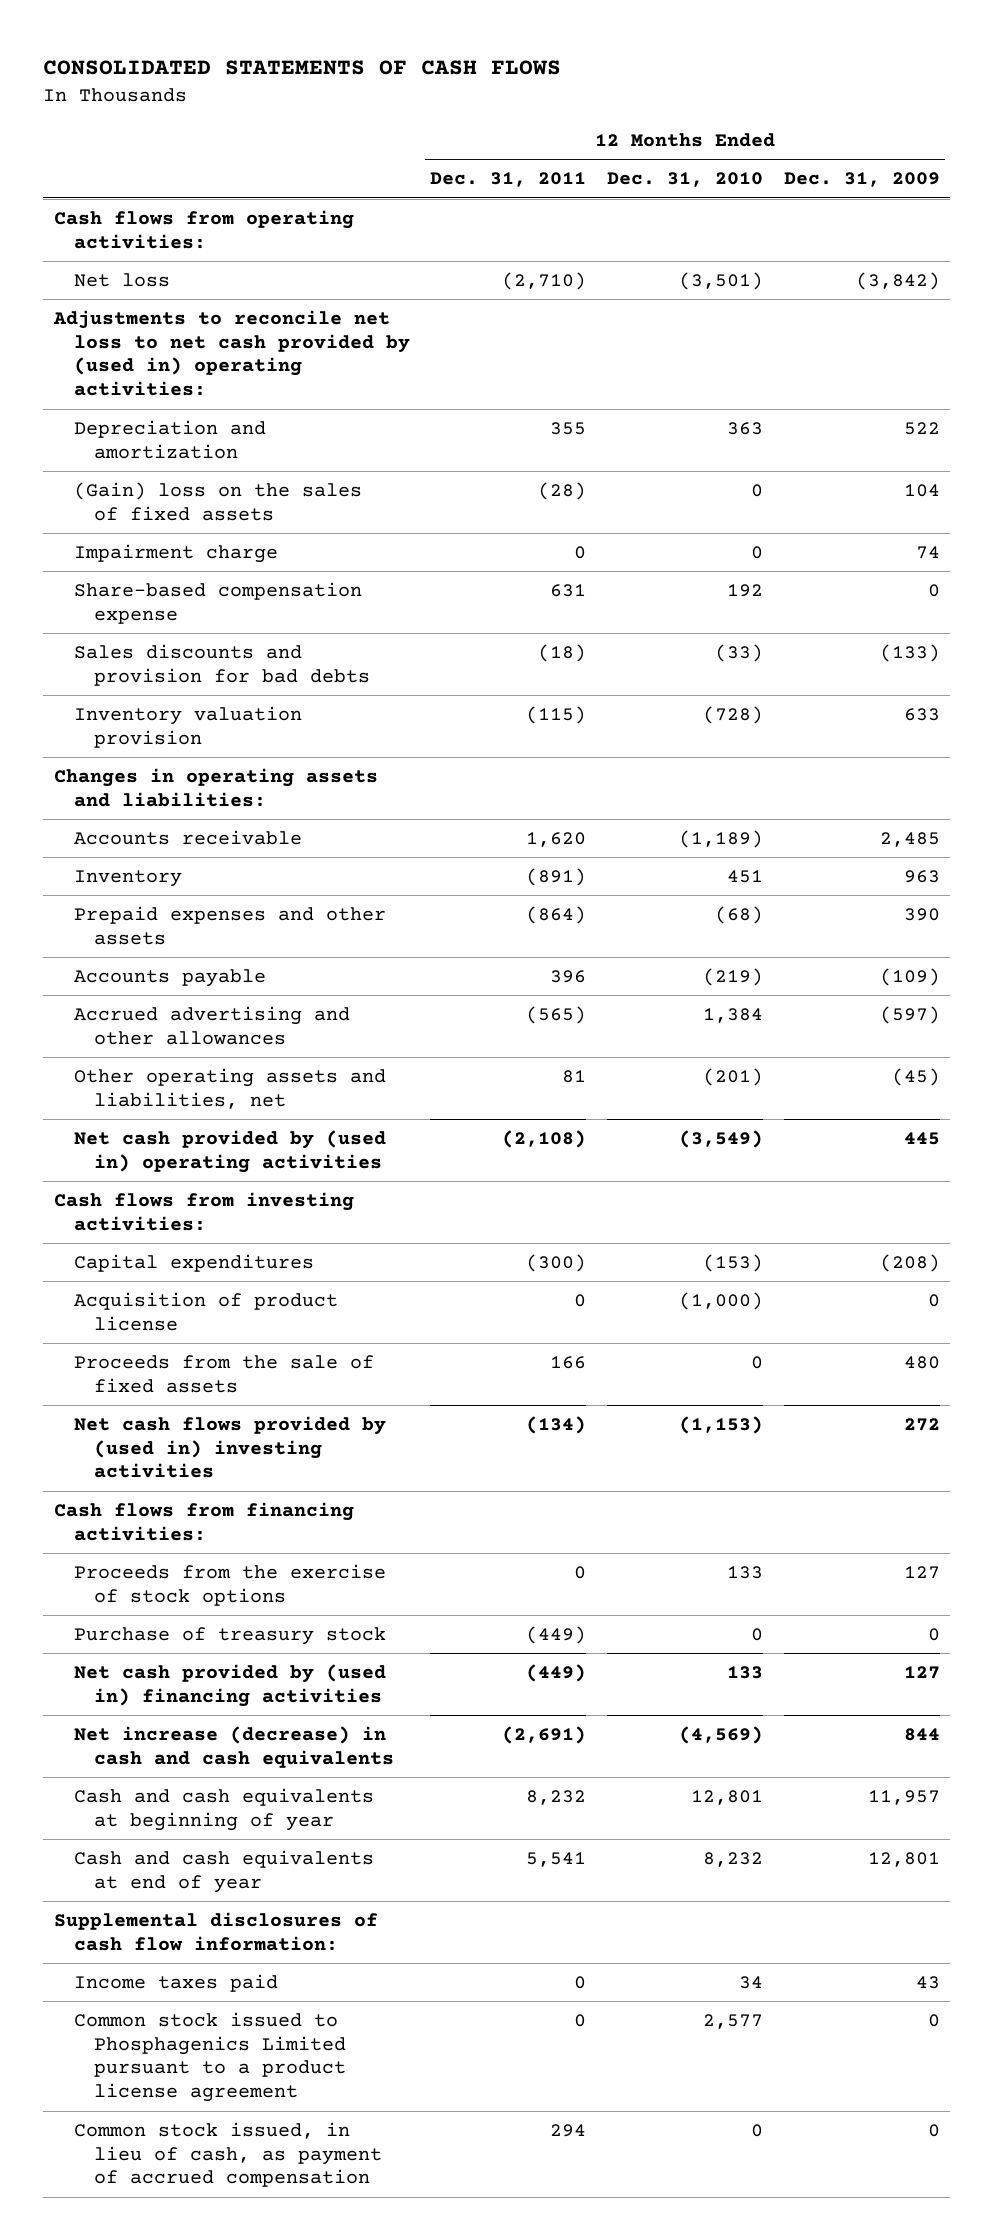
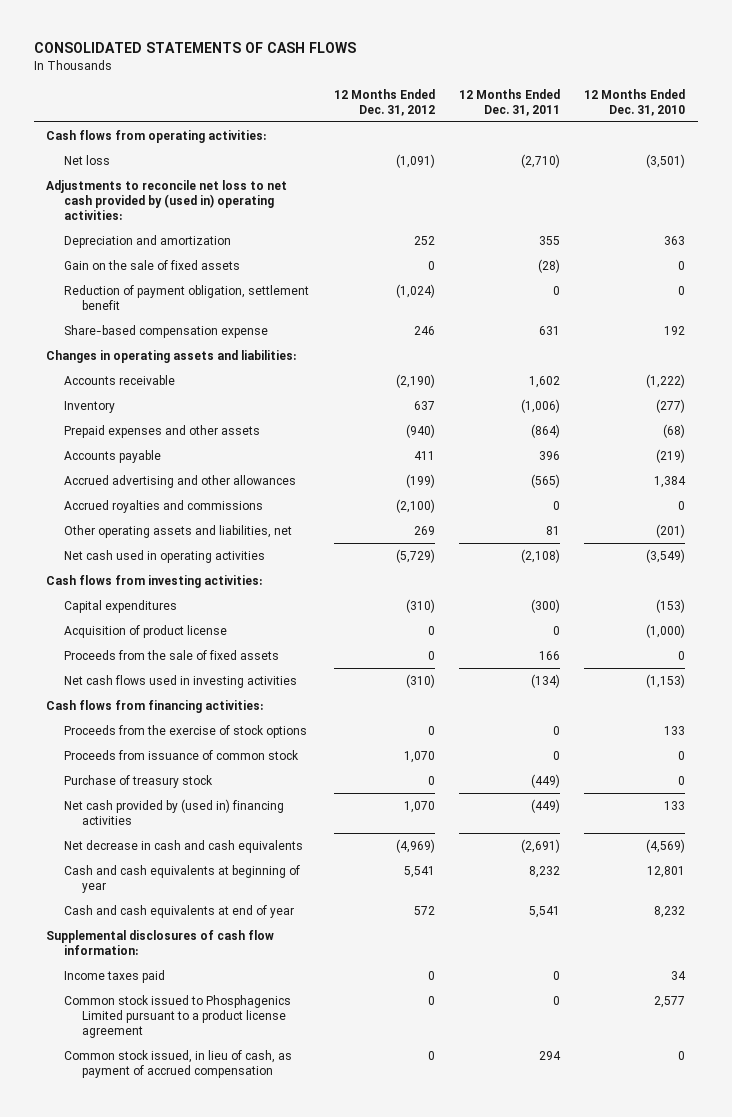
[783,172,940,188] Dec. 31, 2009 -> none
none -> [333,88,435,116] 12 Months Ended Dec. 31, 2012
[73,543,278,563] Impairment charge -> none
[73,481,362,521] (Gain) loss on the sales of fixed assets -> [64,259,241,270] Gain on the sale of fixed assets
none -> [64,284,310,310] Reduction of payment obligation, settlement benefit
[73,643,370,686] Sales discounts and provision for bad debts -> none
[73,705,302,748] Inventory valuation provision -> none
[526,831,587,847] 1,620 -> [529,375,561,388] 1,602
[679,829,764,848] (1,189) -> [646,373,686,388] (1,222)
[526,867,587,886] (891) -> [521,398,561,413] (1,006)
[727,869,764,883] 451 -> [656,398,686,413] (277)
none -> [64,499,264,513] Accrued royalties and commissions
[73,1129,386,1173] Net cash provided by (used in) operating activities -> [64,549,266,563] Net cash used in operating activities
[73,1415,386,1479] Net cash flows provided by (used in) investing activities -> [64,674,298,688] Net cash flows used in investing activities
none -> [64,749,300,760] Proceeds from issuance of common stock
[73,1725,394,1768] Net increase (decrease) in cash and cash equivalents -> [64,839,304,853] Net decrease in cash and cash equivalents

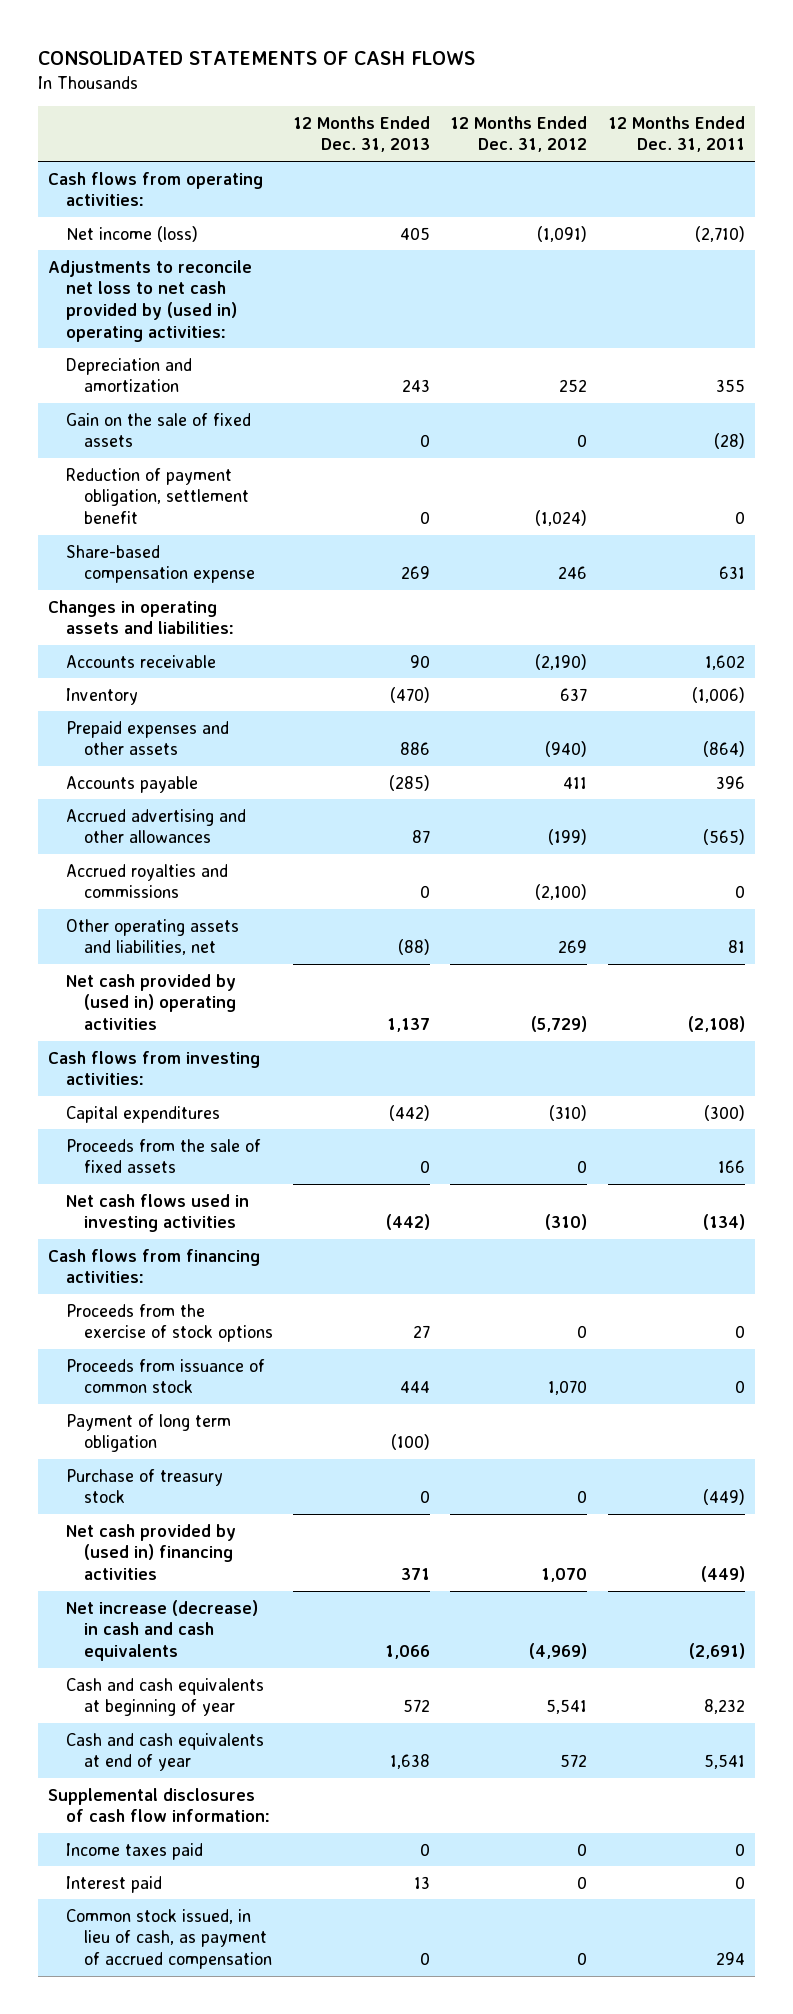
[584,88,686,116] 12 Months Ended Dec. 31, 2010 -> none
none -> [293,115,431,153] 12 Months Ended Dec. 31, 2013
[64,154,111,165] Net loss -> [65,225,198,242] Net income (loss)
[64,549,266,563] Net cash used in operating activities -> [65,973,236,1030] Net cash provided by (used in) operating activities
[64,624,228,638] Acquisition of product license -> none
none -> [65,1413,231,1453] Payment of long term obligation
[64,839,304,853] Net decrease in cash and cash equivalents -> [65,1599,258,1661] Net increase (decrease) in cash and cash equivalents
[64,994,292,1039] Common stock issued to Phosphagenics Limited pursuant to a product license agreement -> none
none -> [65,1875,162,1893] Interest paid

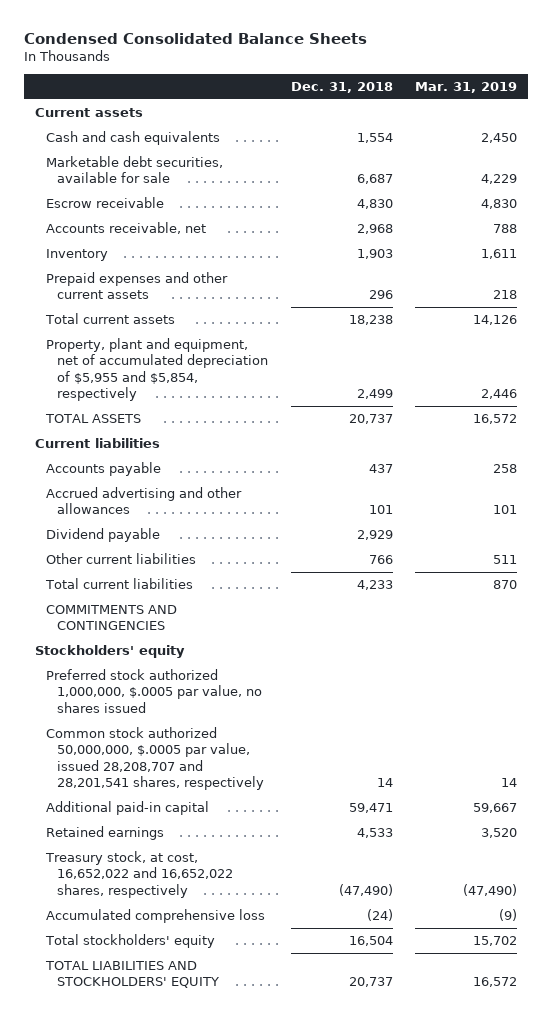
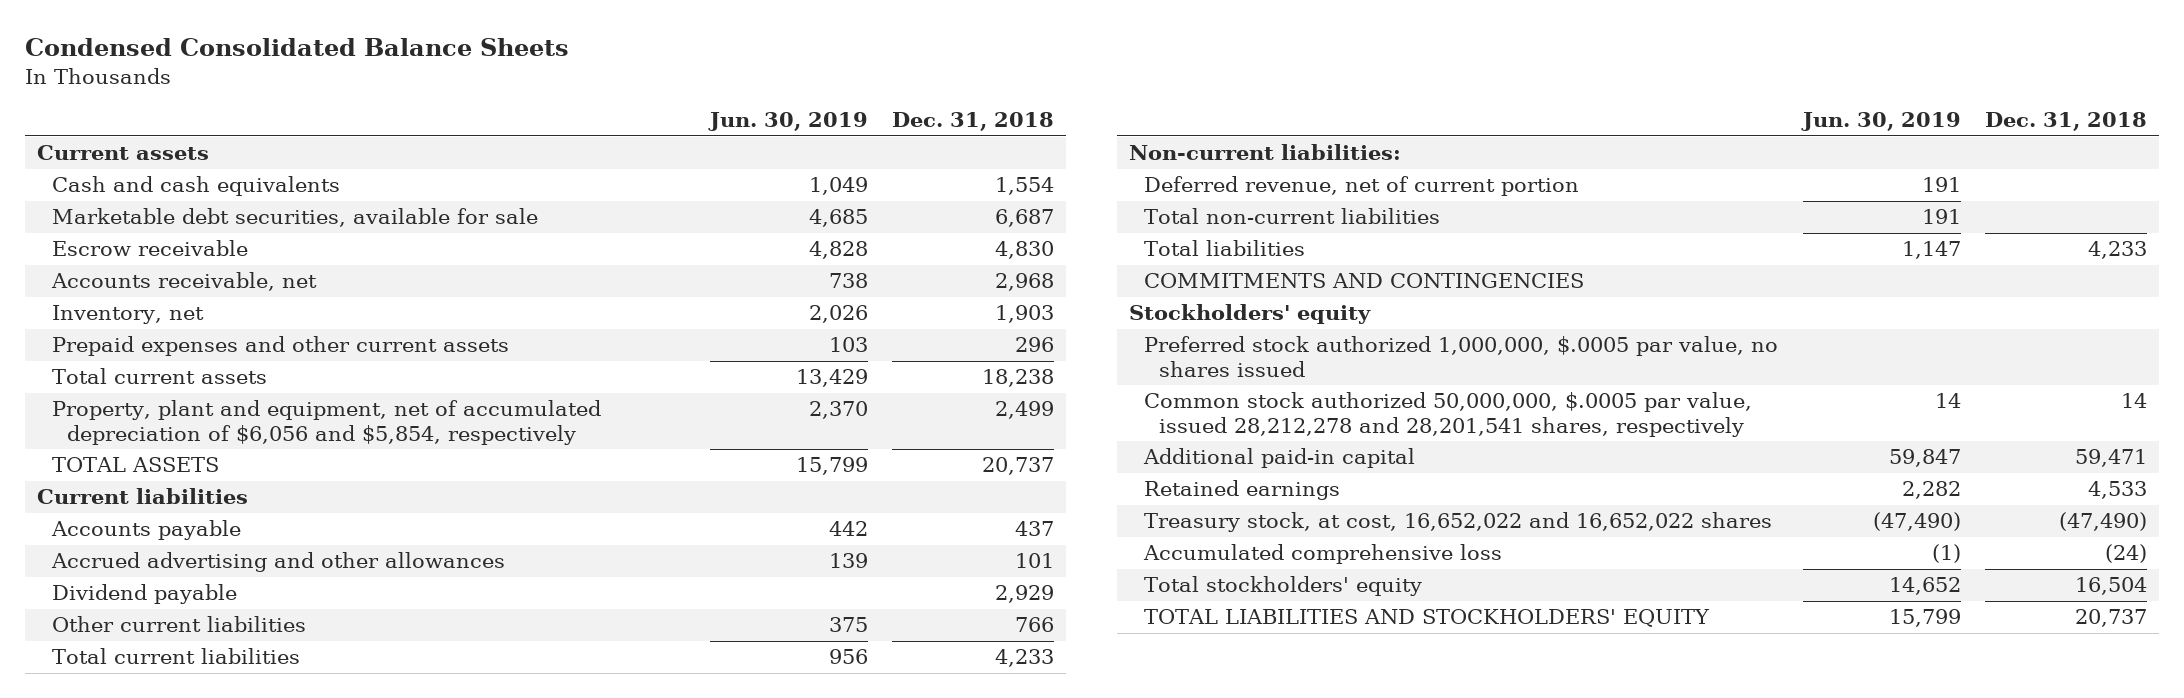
[414,82,517,94] Mar. 31, 2019 -> none
none -> [707,112,868,132] Jun. 30, 2019
[46,249,109,262] Inventory -> [51,305,204,325] Inventory, net
[46,338,269,402] Property, plant and equipment, net of accumulated depreciation of $5,955 and $5,854, respectively -> [51,400,601,445] Property, plant and equipment, net of accumulated depreciation of $6,056 and $5,854, respectively
none -> [1129,144,1402,161] Non-current liabilities:
none -> [1144,176,1580,197] Deferred revenue, net of current portion
none -> [1144,208,1441,225] Total non-current liabilities
none -> [1144,240,1306,257] Total liabilities
[46,727,265,791] Common stock authorized 50,000,000, $.0005 par value, issued 28,208,707 and 28,201,541 shares, respectively -> [1144,392,1753,437] Common stock authorized 50,000,000, $.0005 par value, issued 28,212,278 and 28,201,541 shares, respectively
[45,851,234,898] Treasury stock, at cost, 16,652,022 and 16,652,022 shares, respectively -> [1144,512,1773,533] Treasury stock, at cost, 16,652,022 and 16,652,022 shares

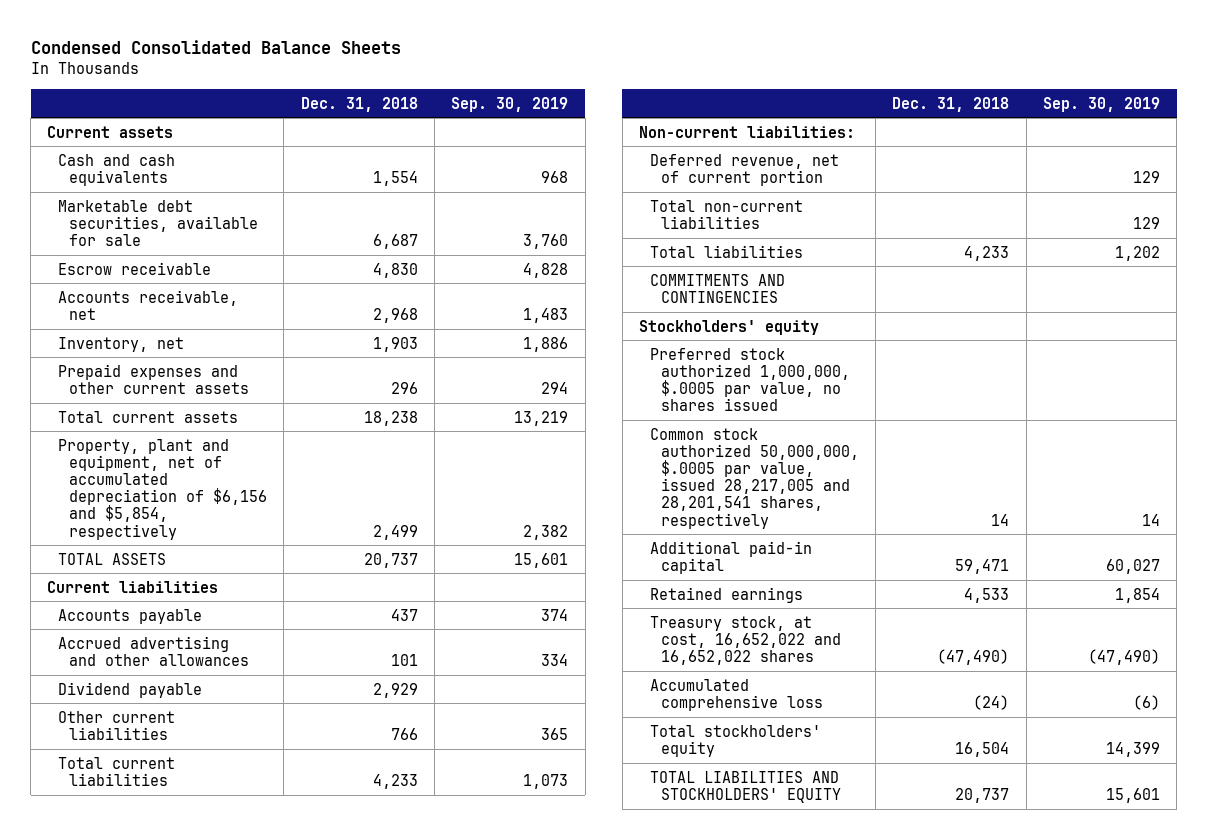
[707,112,868,132] Jun. 30, 2019 -> none
none -> [451,96,569,112] Sep. 30, 2019
[51,400,601,445] Property, plant and equipment, net of accumulated depreciation of $6,056 and $5,854, respectively -> [58,438,268,540] Property, plant and equipment, net of accumulated depreciation of $6,156 and $5,854, respectively
[1144,392,1753,437] Common stock authorized 50,000,000, $.0005 par value, issued 28,212,278 and 28,201,541 shares, respectively -> [650,427,859,529] Common stock authorized 50,000,000, $.0005 par value, issued 28,217,005 and 28,201,541 shares, respectively

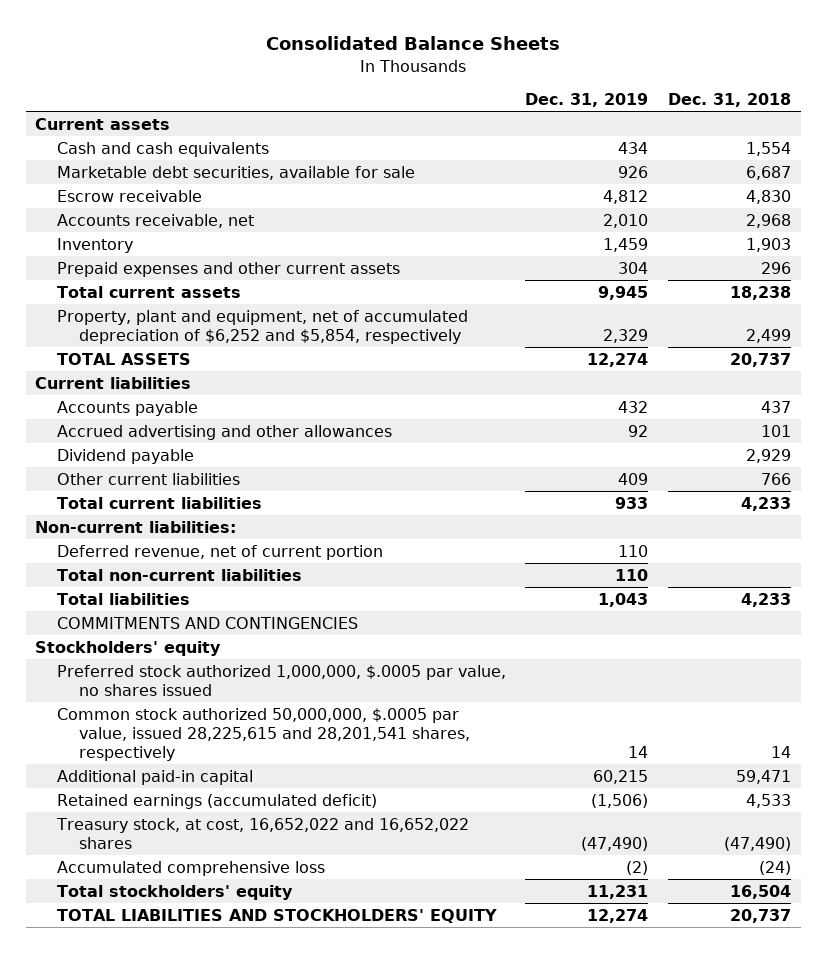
[30,39,401,54] Condensed Consolidated Balance Sheets -> [266,36,561,51] Consolidated Balance Sheets
[451,96,569,112] Sep. 30, 2019 -> none
none -> [525,93,649,108] Dec. 31, 2019
[58,336,185,352] Inventory, net -> [56,237,133,253] Inventory
[58,438,268,540] Property, plant and equipment, net of accumulated depreciation of $6,156 and $5,854, respectively -> [56,309,468,344] Property, plant and equipment, net of accumulated depreciation of $6,252 and $5,854, respectively
[650,427,859,529] Common stock authorized 50,000,000, $.0005 par value, issued 28,217,005 and 28,201,541 shares, respectively -> [56,707,470,762] Common stock authorized 50,000,000, $.0005 par value, issued 28,225,615 and 28,201,541 shares, respectively
[650,586,804,603] Retained earnings -> [56,793,377,809] Retained earnings (accumulated deficit)

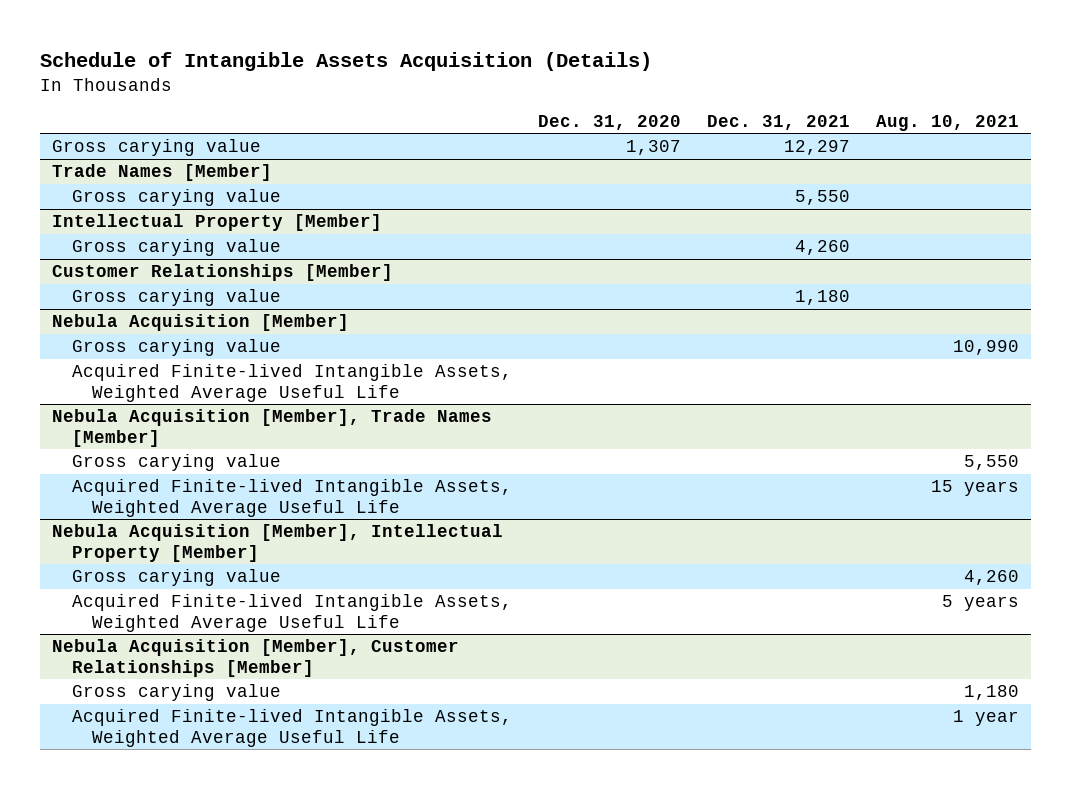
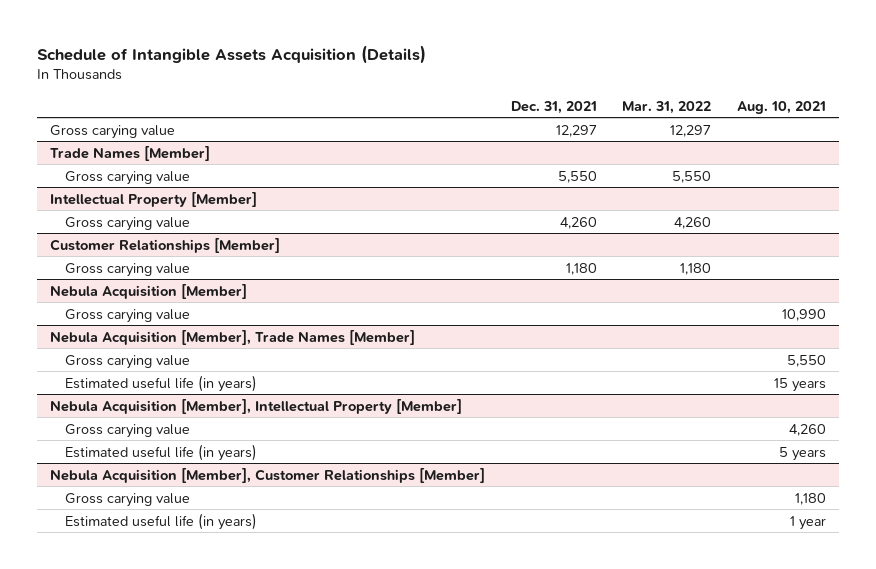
[538,114,682,130] Dec. 31, 2020 -> none
none -> [622,100,712,114] Mar. 31, 2022
[72,364,513,402] Acquired Finite-lived Intangible Assets, Weighted Average Useful Life -> none
[72,479,513,517] Acquired Finite-lived Intangible Assets, Weighted Average Useful Life -> [64,374,257,392] Estimated useful life (in years)
[72,594,513,632] Acquired Finite-lived Intangible Assets, Weighted Average Useful Life -> [64,443,257,461] Estimated useful life (in years)
[72,709,513,747] Acquired Finite-lived Intangible Assets, Weighted Average Useful Life -> [64,512,257,530] Estimated useful life (in years)

